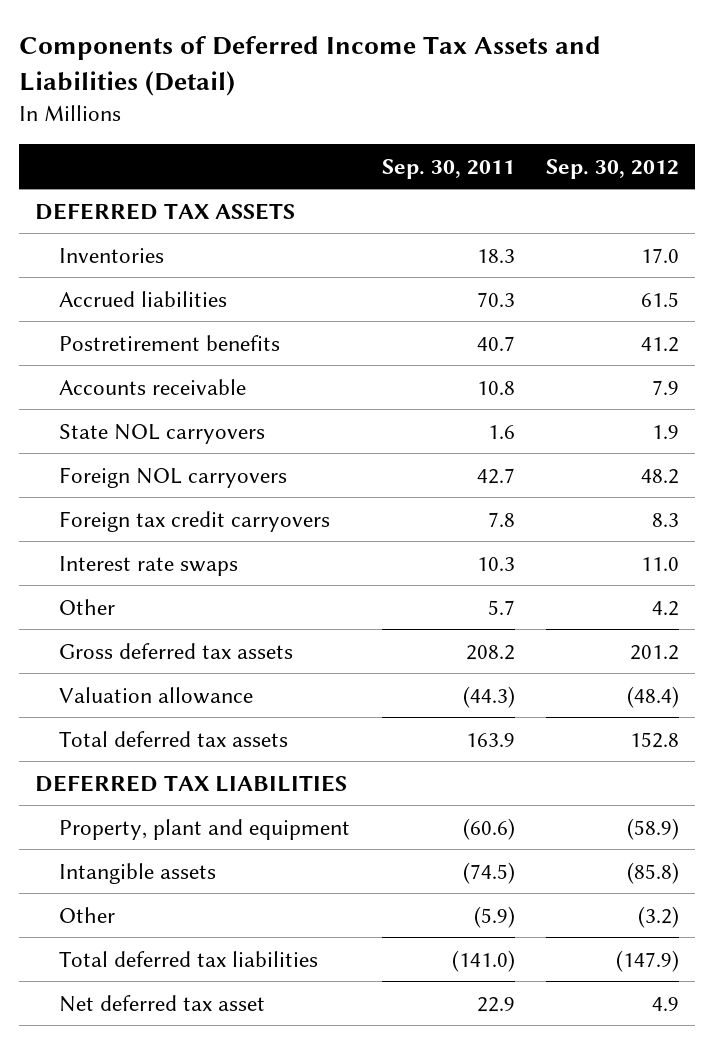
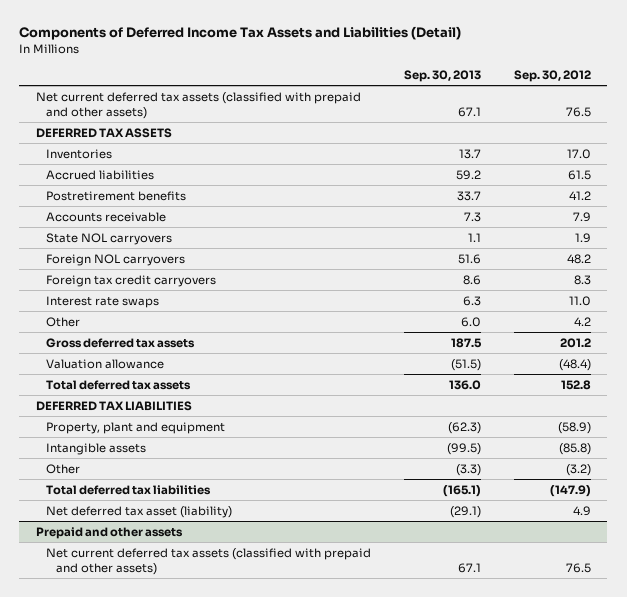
[381,158,515,179] Sep. 30, 2011 -> none
none -> [403,69,481,82] Sep. 30, 2013
none -> [35,91,361,119] Net current deferred tax assets (classified with prepaid and other assets)
[59,994,266,1012] Net deferred tax asset -> [46,505,233,518] Net deferred tax asset (liability)
none -> [35,526,183,539] Prepaid and other assets
none -> [46,547,372,575] Net current deferred tax assets (classified with prepaid and other assets)

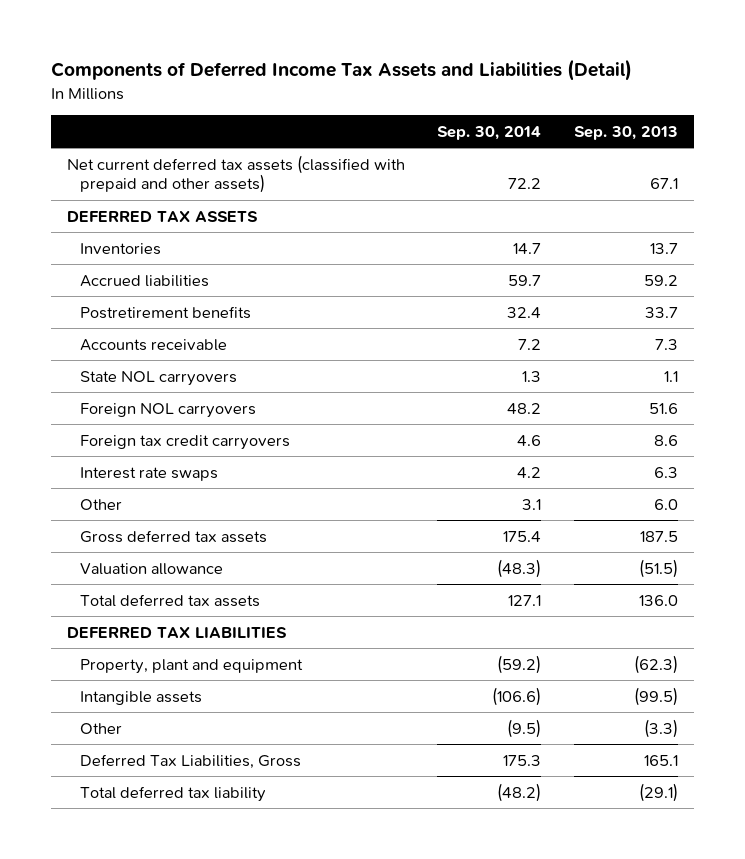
[513,69,591,82] Sep. 30, 2012 -> none
none -> [437,125,542,140] Sep. 30, 2014
[46,505,233,518] Net deferred tax asset (liability) -> none
[35,526,183,539] Prepaid and other assets -> none
[46,547,372,575] Net current deferred tax assets (classified with prepaid and other assets) -> none
none -> [80,753,302,769] Deferred Tax Liabilities, Gross
[46,484,212,495] Total deferred tax liabilities -> [80,785,267,802] Total deferred tax liability
[442,484,481,497] (165.1) -> [639,782,679,802] (29.1)

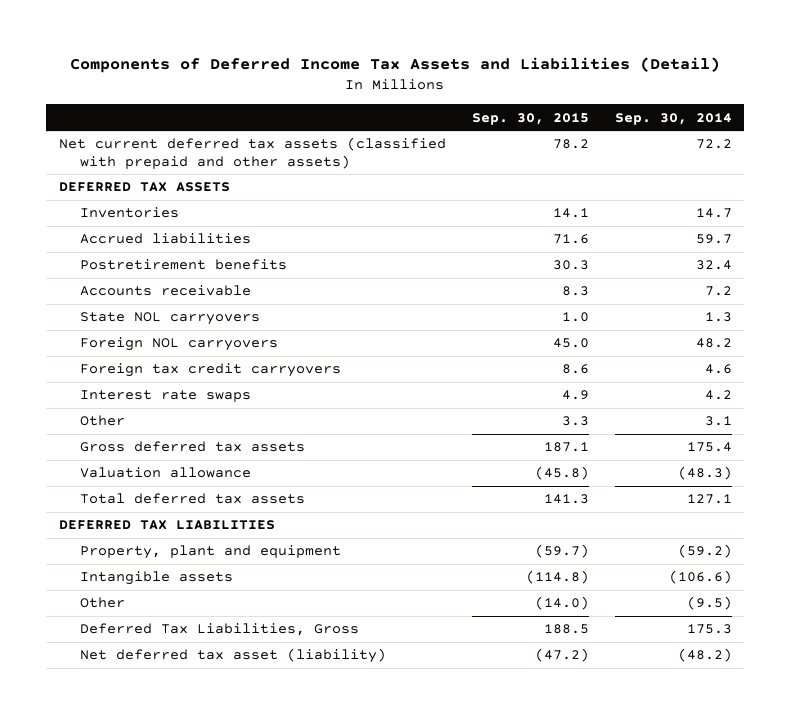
[574,125,679,140] Sep. 30, 2013 -> none
none -> [471,112,589,125] Sep. 30, 2015
[80,785,267,802] Total deferred tax liability -> [79,648,386,664] Net deferred tax asset (liability)

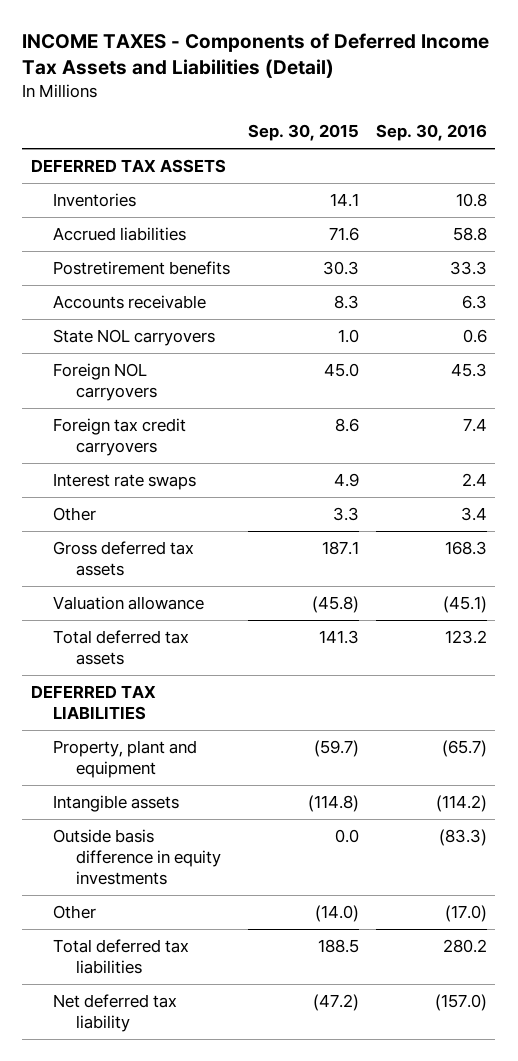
[70,57,721,74] Components of Deferred Income Tax Assets and Liabilities (Detail) -> [22,33,490,79] INCOME TAXES - Components of Deferred Income Tax Assets and Liabilities (Detail)
[614,112,732,125] Sep. 30, 2014 -> none
none -> [375,123,487,141] Sep. 30, 2016
[59,137,447,169] Net current deferred tax assets (classified with prepaid and other assets) -> none
none -> [53,829,221,885] Outside basis difference in equity investments
[79,623,359,637] Deferred Tax Liabilities, Gross -> [53,939,190,974] Total deferred tax liabilities
[79,648,386,664] Net deferred tax asset (liability) -> [53,994,178,1032] Net deferred tax liability

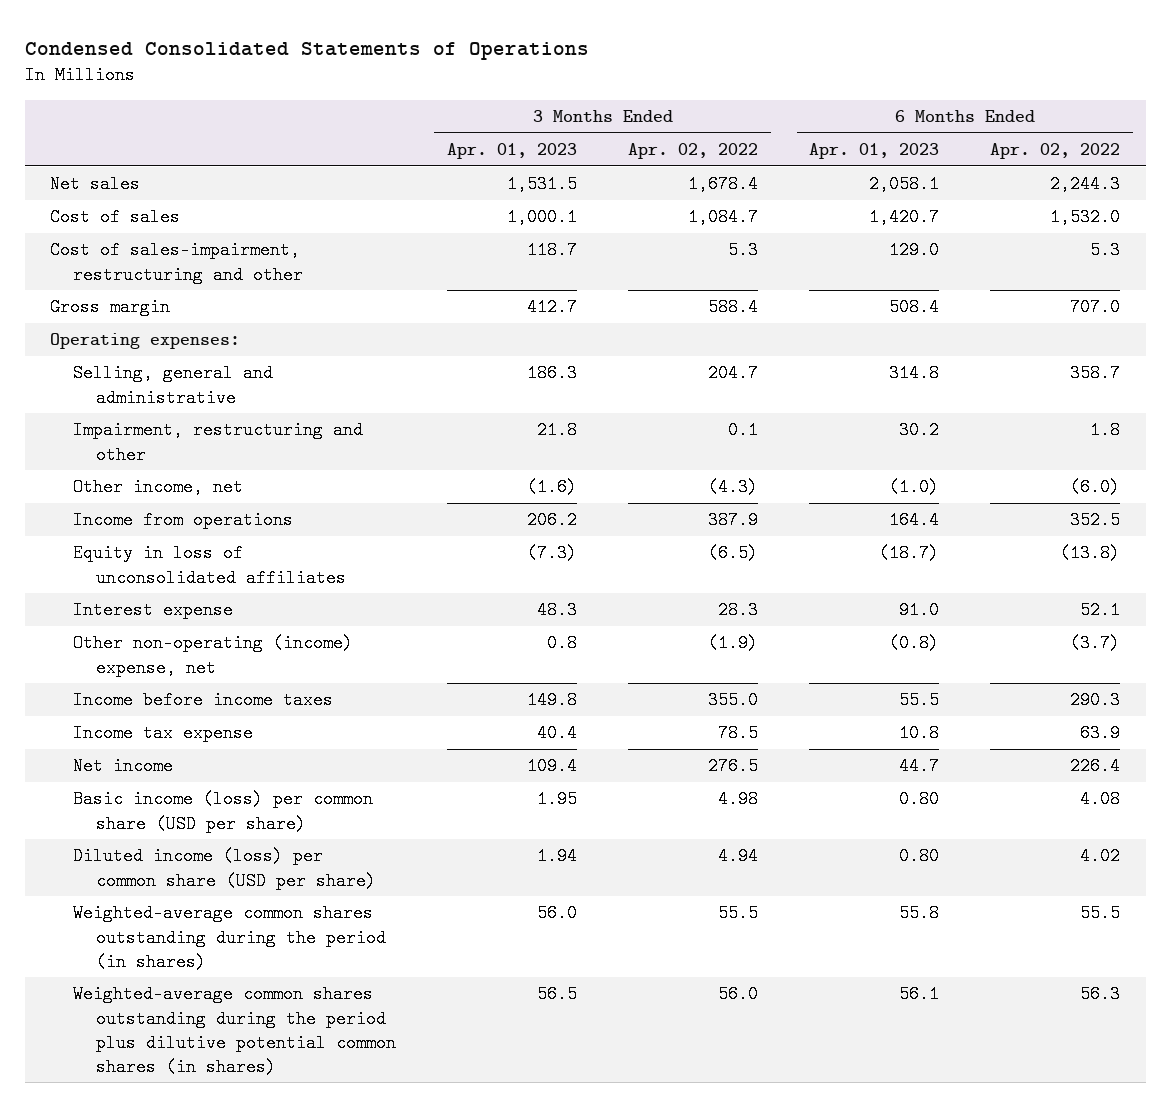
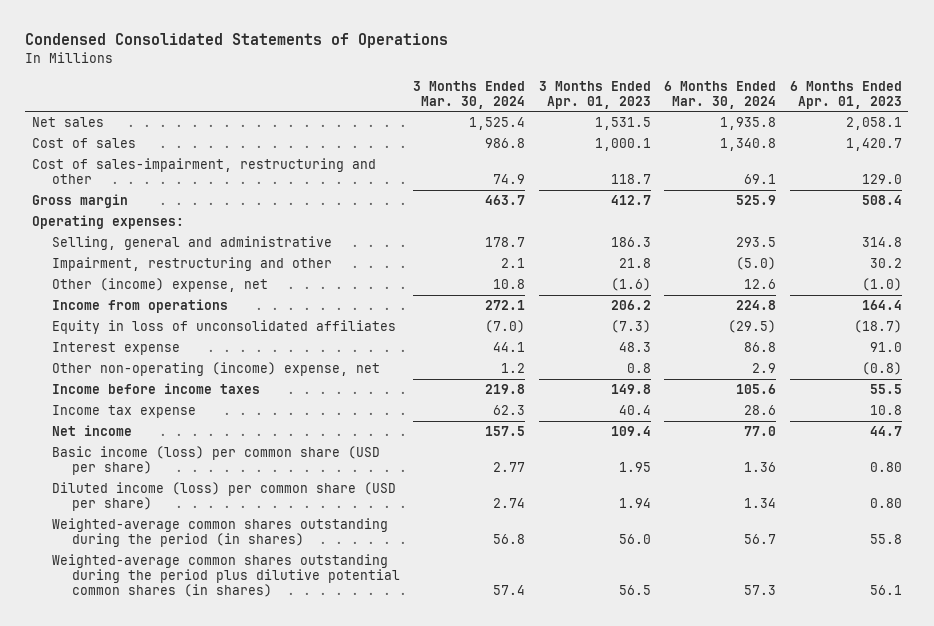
[628,143,759,160] Apr. 02, 2022 -> none
[990,143,1121,160] Apr. 02, 2022 -> none
none -> [413,80,526,109] 3 Months Ended Mar. 30, 2024
none -> [664,80,777,109] 6 Months Ended Mar. 30, 2024
[73,478,244,497] Other income, net -> [52,278,269,293] Other (income) expense, net

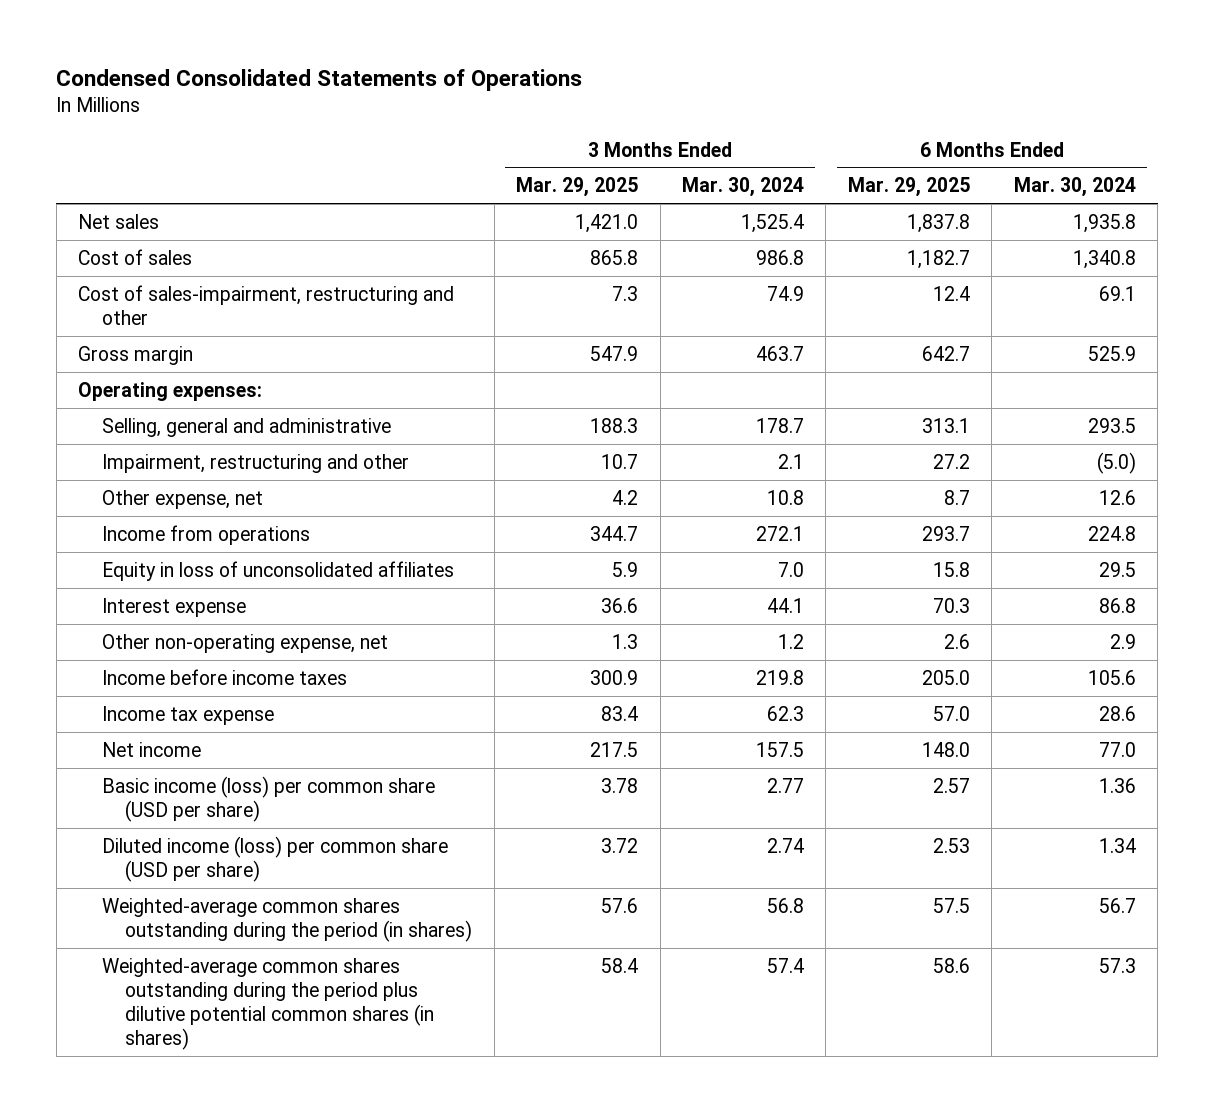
[538,80,651,109] 3 Months Ended Apr. 01, 2023 -> none
[789,80,902,109] 6 Months Ended Apr. 01, 2023 -> none
none -> [516,177,639,198] Mar. 29, 2025
none -> [847,177,970,198] Mar. 29, 2025
[52,278,269,293] Other (income) expense, net -> [101,489,263,509] Other expense, net
[485,320,526,334] (7.0) -> [778,561,805,577] 7.0
[728,320,777,334] (29.5) -> [1098,561,1136,577] 29.5
[52,362,381,377] Other non-operating (income) expense, net -> [101,633,388,653] Other non-operating expense, net

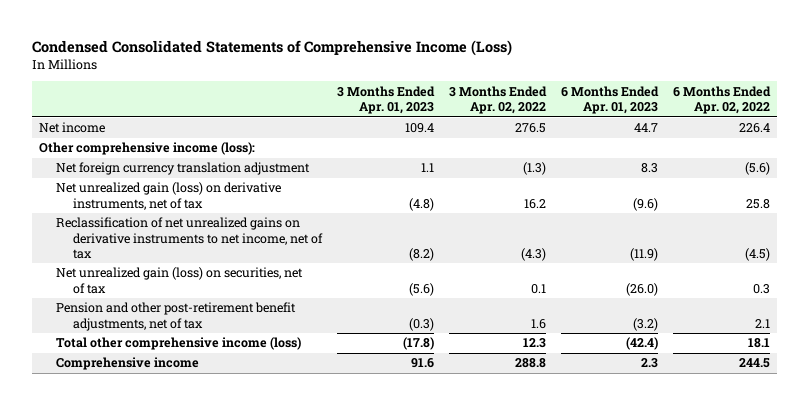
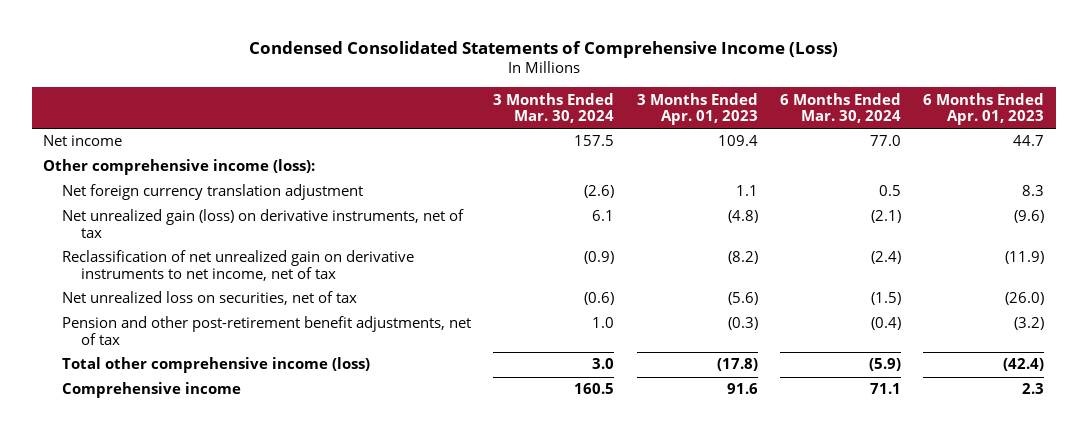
[449,85,548,115] 3 Months Ended Apr. 02, 2022 -> none
[672,85,771,115] 6 Months Ended Apr. 02, 2022 -> none
none -> [493,92,615,124] 3 Months Ended Mar. 30, 2024
none -> [780,92,902,124] 6 Months Ended Mar. 30, 2024
[56,217,324,260] Reclassification of net unrealized gains on derivative instruments to net income, net of tax -> [62,250,415,281] Reclassification of net unrealized gain on derivative instruments to net income, net of tax
[56,267,304,294] Net unrealized gain (loss) on securities, net of tax -> [62,291,358,306] Net unrealized loss on securities, net of tax

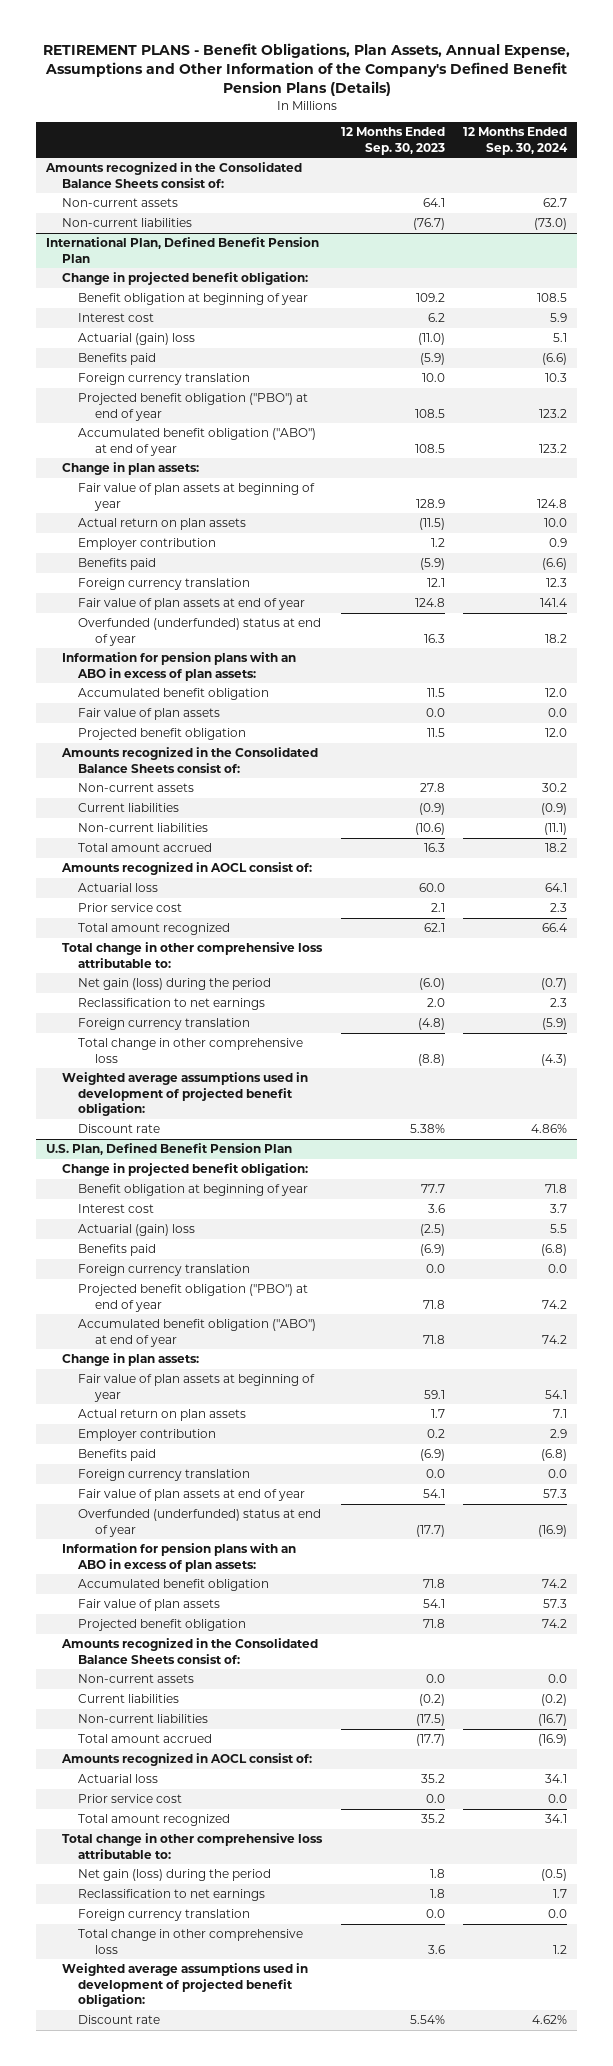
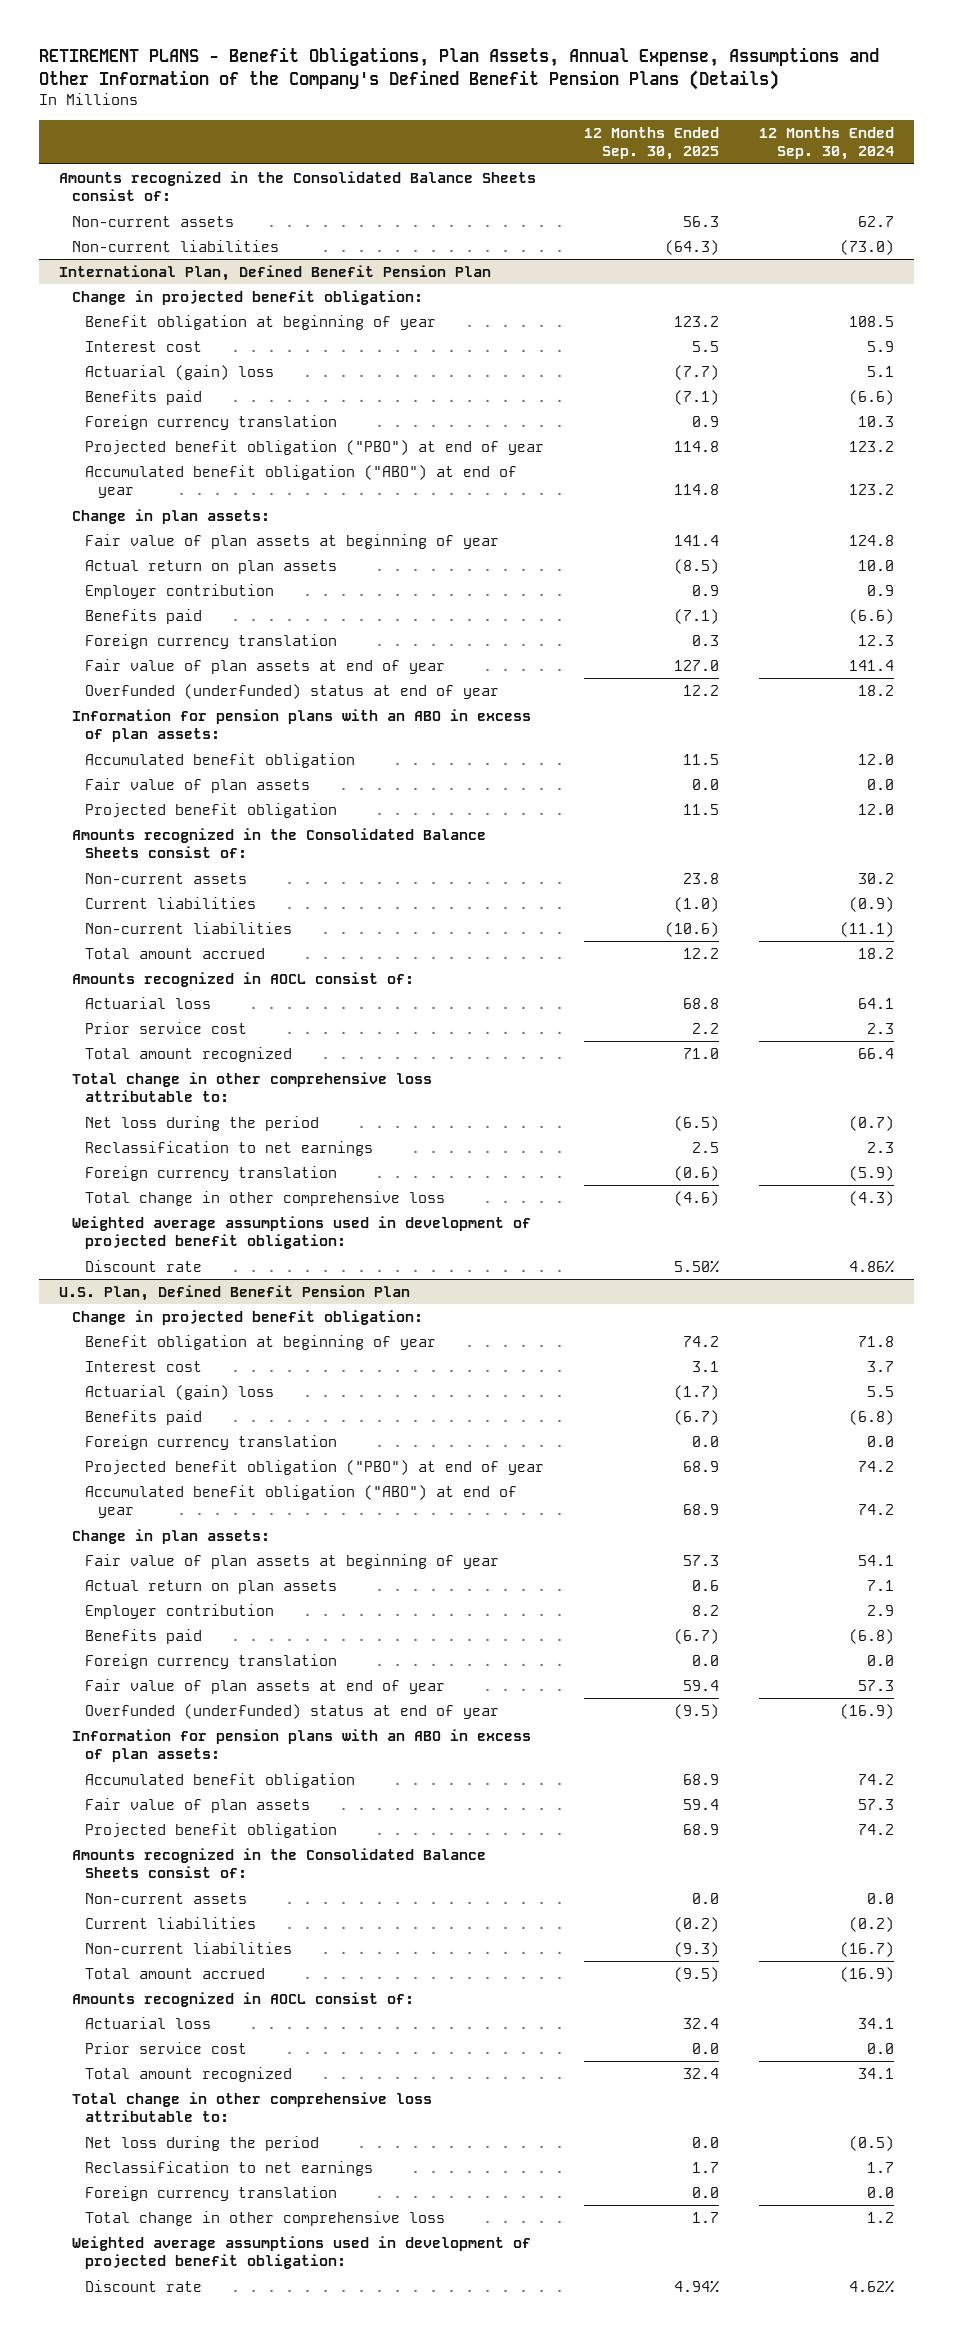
[340,126,445,155] 12 Months Ended Sep. 30, 2023 -> none
none -> [584,126,720,161] 12 Months Ended Sep. 30, 2025
[78,978,272,991] Net gain (loss) during the period -> [85,1115,320,1131] Net loss during the period
[78,1869,272,1882] Net gain (loss) during the period -> [85,2135,320,2151] Net loss during the period

